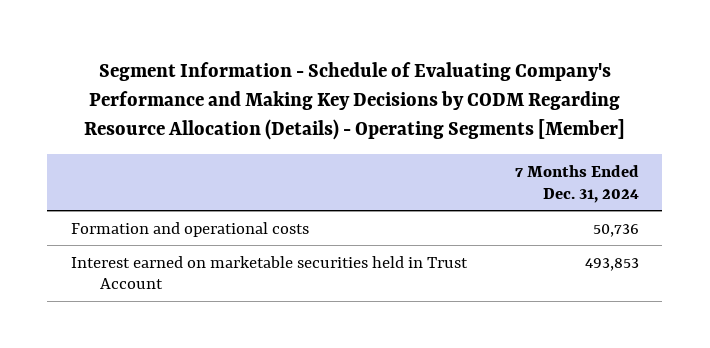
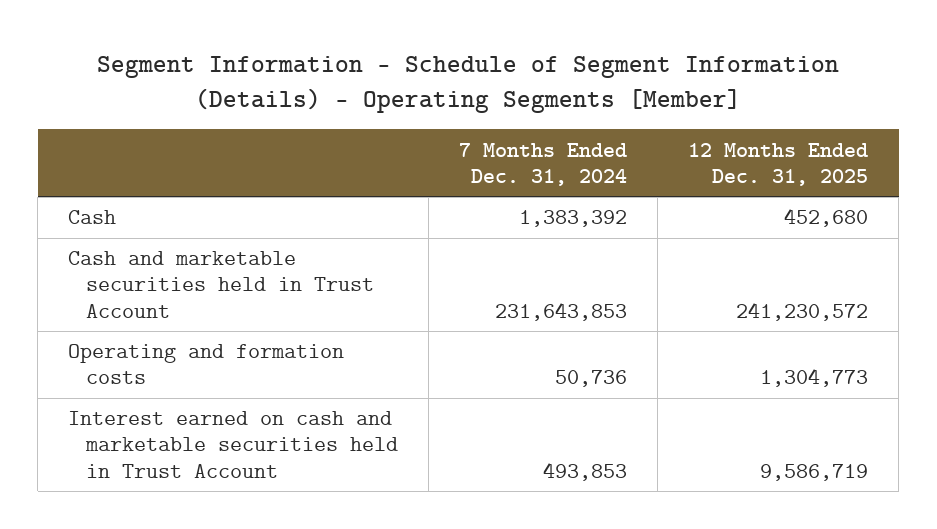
[83,61,625,141] Segment Information - Schedule of Evaluating Company's Performance and Making Key Decisions by CODM Regarding Resource Allocation (Details) - Operating Segments [Member] -> [97,56,840,114] Segment Information - Schedule of Segment Information (Details) - Operating Segments [Member]
none -> [688,142,869,186] 12 Months Ended Dec. 31, 2025
none -> [68,210,117,225] Cash
none -> [68,251,375,318] Cash and marketable securities held in Trust Account
[71,221,310,237] Formation and operational costs -> [68,344,345,385] Operating and formation costs
[71,255,469,290] Interest earned on marketable securities held in Trust Account -> [68,411,399,478] Interest earned on cash and marketable securities held in Trust Account

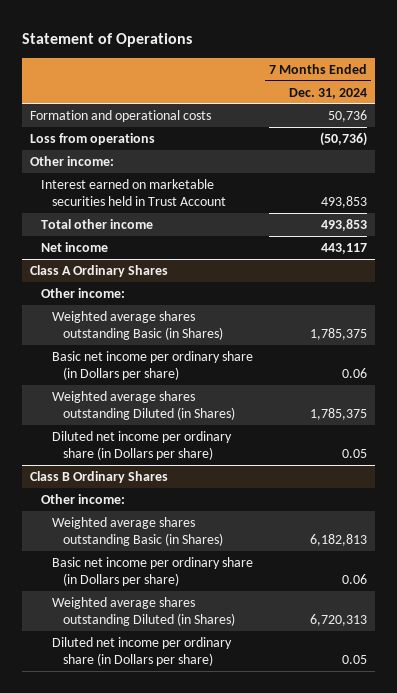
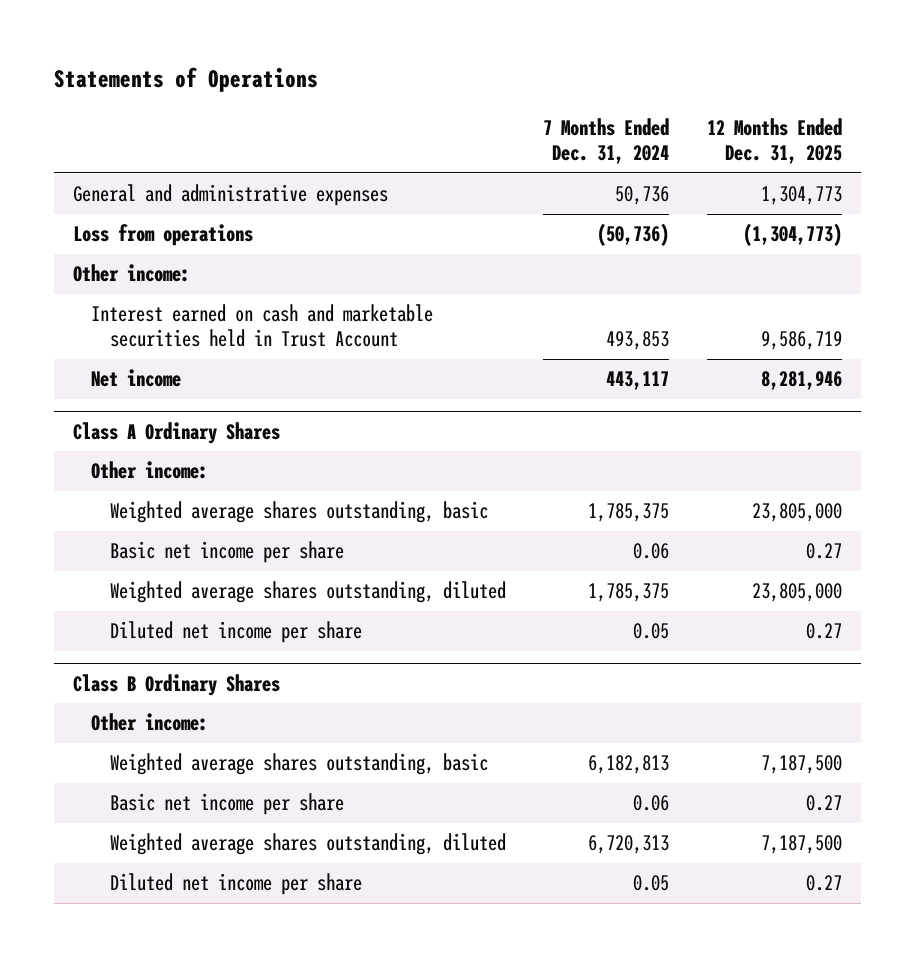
[21,32,192,47] Statement of Operations -> [54,66,319,92] Statements of Operations
none -> [707,118,843,165] 12 Months Ended Dec. 31, 2025
[29,110,211,123] Formation and operational costs -> [73,184,389,207] General and administrative expenses
[40,219,153,230] Total other income -> none
[40,179,227,207] Interest earned on marketable securities held in Trust Account -> [91,304,434,348] Interest earned on cash and marketable securities held in Trust Account
[52,311,224,341] Weighted average shares outstanding Basic (in Shares) -> [109,501,488,524] Weighted average shares outstanding, basic
[52,351,254,381] Basic net income per ordinary share (in Dollars per share) -> [109,541,344,564] Basic net income per share
[52,391,236,421] Weighted average shares outstanding Diluted (in Shares) -> [109,581,506,604] Weighted average shares outstanding, diluted
[52,431,233,461] Diluted net income per ordinary share (in Dollars per share) -> [109,621,362,644] Diluted net income per share
[52,517,224,547] Weighted average shares outstanding Basic (in Shares) -> [109,753,488,776] Weighted average shares outstanding, basic
[52,557,254,587] Basic net income per ordinary share (in Dollars per share) -> [109,793,344,816] Basic net income per share
[52,597,236,627] Weighted average shares outstanding Diluted (in Shares) -> [109,833,506,856] Weighted average shares outstanding, diluted
[52,637,233,667] Diluted net income per ordinary share (in Dollars per share) -> [109,873,362,896] Diluted net income per share

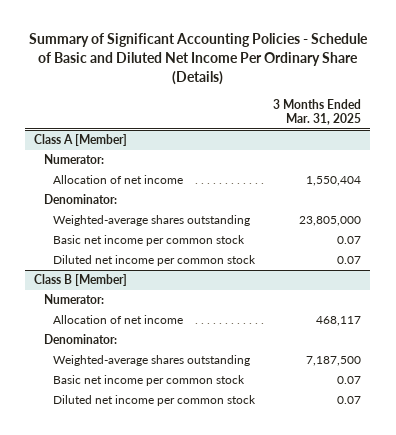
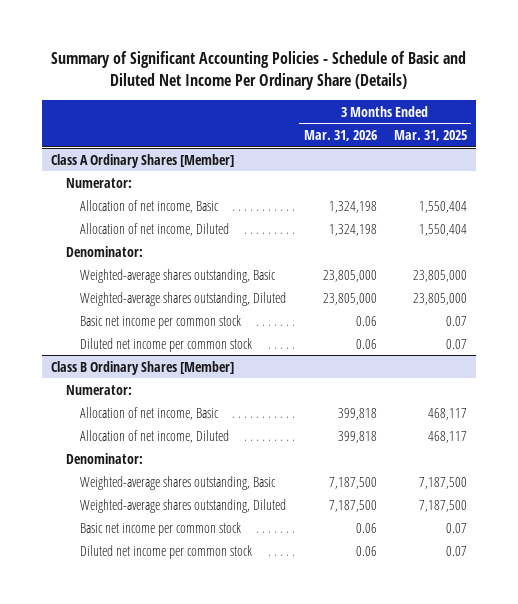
none -> [303,130,377,142] Mar. 31, 2026
[34,134,128,147] Class A [Member] -> [51,153,235,168] Class A Ordinary Shares [Member]
[52,175,183,185] Allocation of net income -> [80,199,220,213] Allocation of net income, Basic
none -> [80,222,230,236] Allocation of net income, Diluted
none -> [80,268,277,283] Weighted-average shares outstanding, Basic
[52,215,250,227] Weighted-average shares outstanding -> [80,291,287,306] Weighted-average shares outstanding, Diluted
[34,274,128,287] Class B [Member] -> [51,360,235,375] Class B Ordinary Shares [Member]
[52,315,183,325] Allocation of net income -> [80,406,220,420] Allocation of net income, Basic
none -> [80,429,230,443] Allocation of net income, Diluted
none -> [80,475,277,490] Weighted-average shares outstanding, Basic
[52,355,250,367] Weighted-average shares outstanding -> [80,498,287,513] Weighted-average shares outstanding, Diluted

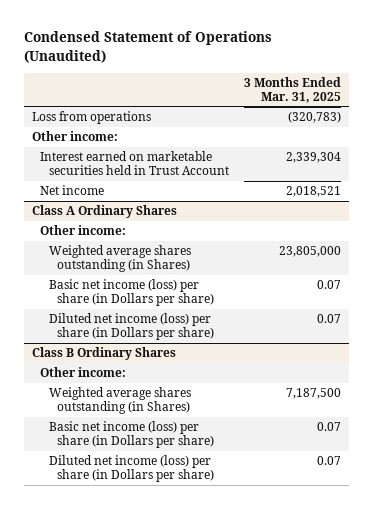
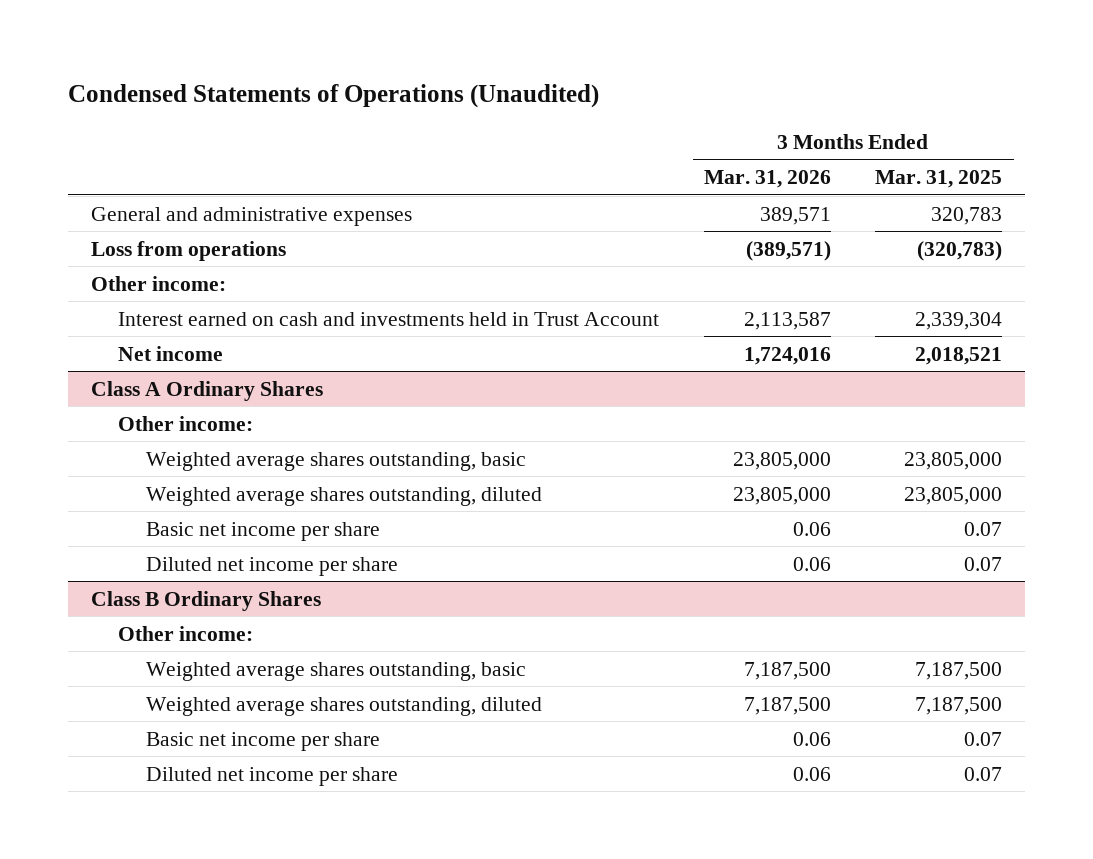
[24,31,273,63] Condensed Statement of Operations (Unaudited) -> [68,84,600,109] Condensed Statements of Operations (Unaudited)
none -> [703,169,831,188] Mar. 31, 2026
none -> [90,206,412,226] General and administrative expenses
[40,151,229,175] Interest earned on marketable securities held in Trust Account -> [118,311,660,326] Interest earned on cash and investments held in Trust Account
[48,245,191,272] Weighted average shares outstanding (in Shares) -> [145,451,526,471] Weighted average shares outstanding, basic
none -> [145,486,542,506] Weighted average shares outstanding, diluted
[48,279,214,306] Basic net income (loss) per share (in Dollars per share) -> [145,521,380,541] Basic net income per share
[48,313,214,340] Diluted net income (loss) per share (in Dollars per share) -> [145,556,398,576] Diluted net income per share
[48,387,191,414] Weighted average shares outstanding (in Shares) -> [145,661,526,681] Weighted average shares outstanding, basic
none -> [145,696,542,716] Weighted average shares outstanding, diluted
[48,421,214,448] Basic net income (loss) per share (in Dollars per share) -> [145,731,380,751] Basic net income per share
[48,455,214,482] Diluted net income (loss) per share (in Dollars per share) -> [145,766,398,786] Diluted net income per share

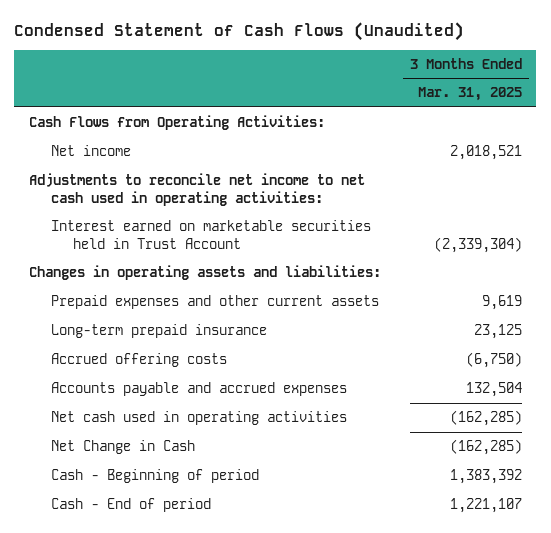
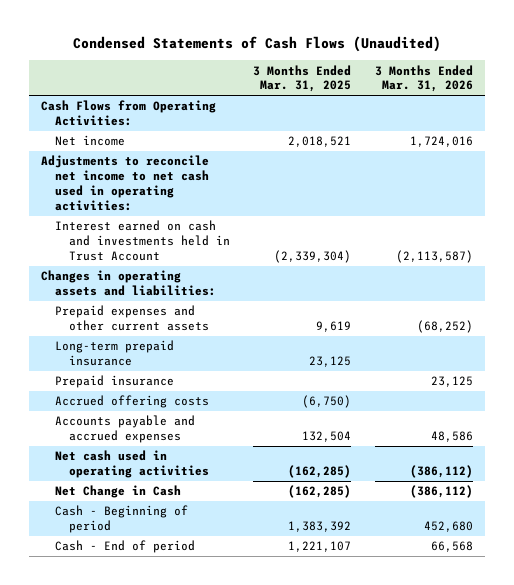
[14,21,465,41] Condensed Statement of Cash Flows (Unaudited) -> [73,36,442,53] Condensed Statements of Cash Flows (Unaudited)
none -> [374,64,473,93] 3 Months Ended Mar. 31, 2026
[50,220,371,249] Interest earned on marketable securities held in Trust Account -> [55,220,231,262] Interest earned on cash and investments held in Trust Account
none -> [55,375,175,389] Prepaid insurance

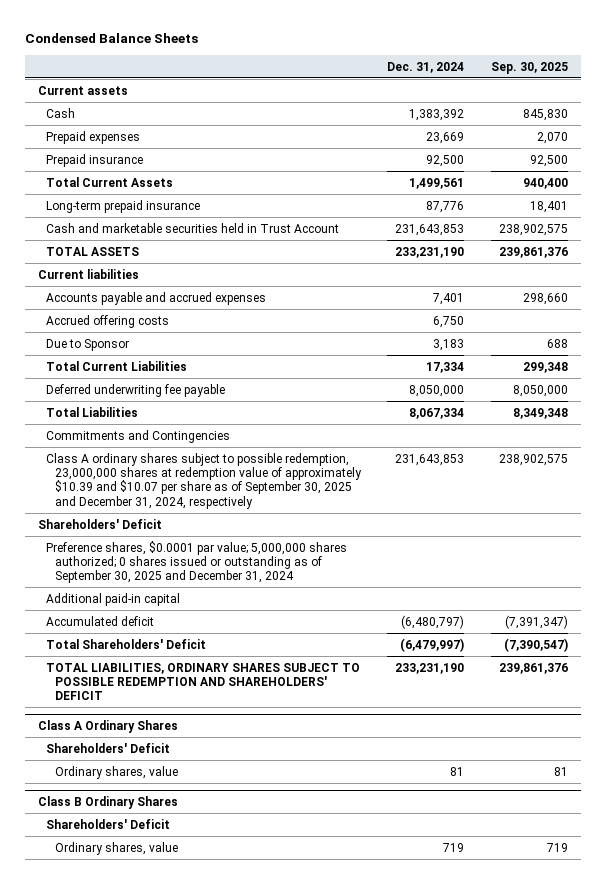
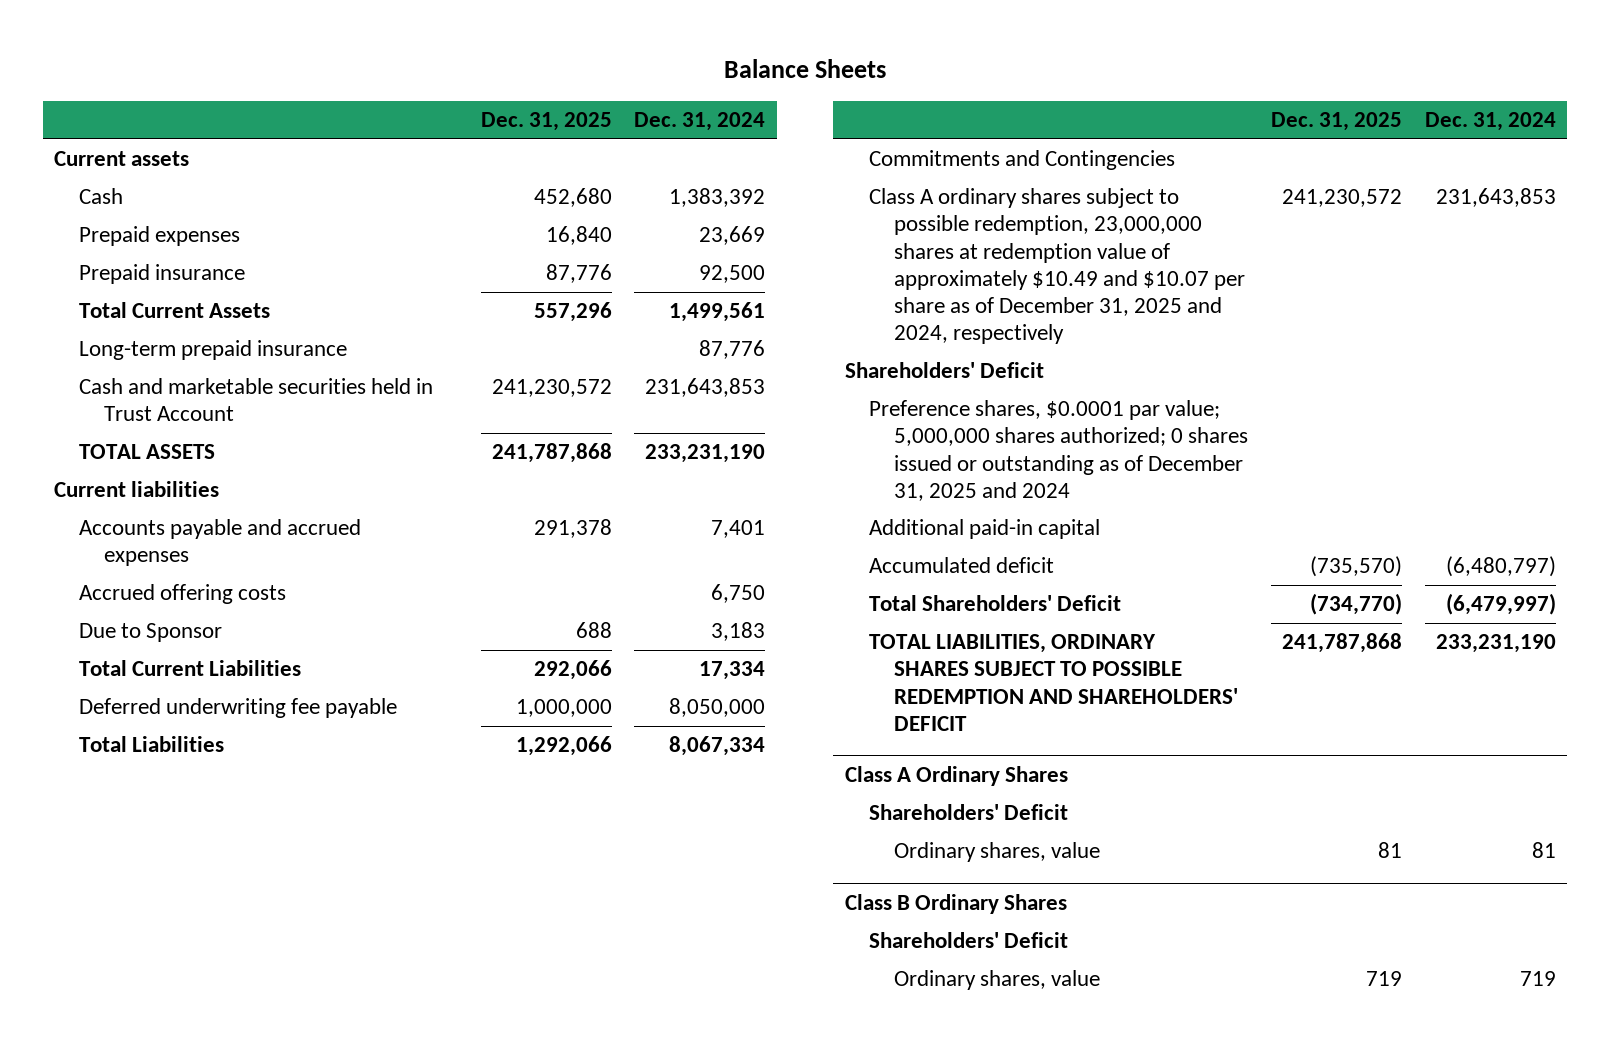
[24,33,198,44] Condensed Balance Sheets -> [724,59,887,79] Balance Sheets
[490,61,568,74] Sep. 30, 2025 -> none
none -> [480,112,612,132] Dec. 31, 2025
[46,452,362,509] Class A ordinary shares subject to possible redemption, 23,000,000 shares at redemption value of approximately $10.39 and $10.07 per share as of September 30, 2025 and December 31, 2024, respectively -> [869,188,1246,344] Class A ordinary shares subject to possible redemption, 23,000,000 shares at redemption value of approximately $10.49 and $10.07 per share as of December 31, 2025 and 2024, respectively
[46,540,348,584] Preference shares, $0.0001 par value; 5,000,000 shares authorized; 0 shares issued or outstanding as of September 30, 2025 and December 31, 2024 -> [869,400,1249,501] Preference shares, $0.0001 par value; 5,000,000 shares authorized; 0 shares issued or outstanding as of December 31, 2025 and 2024

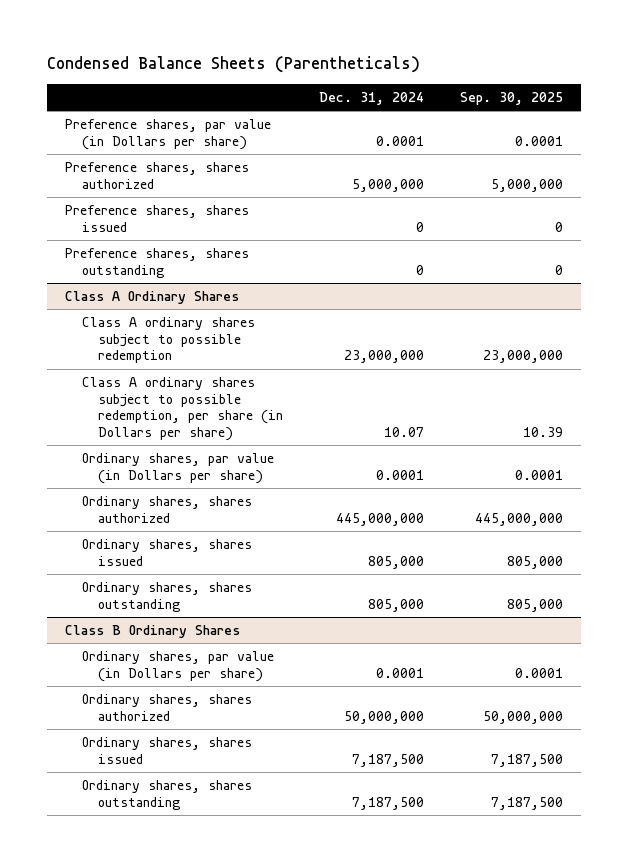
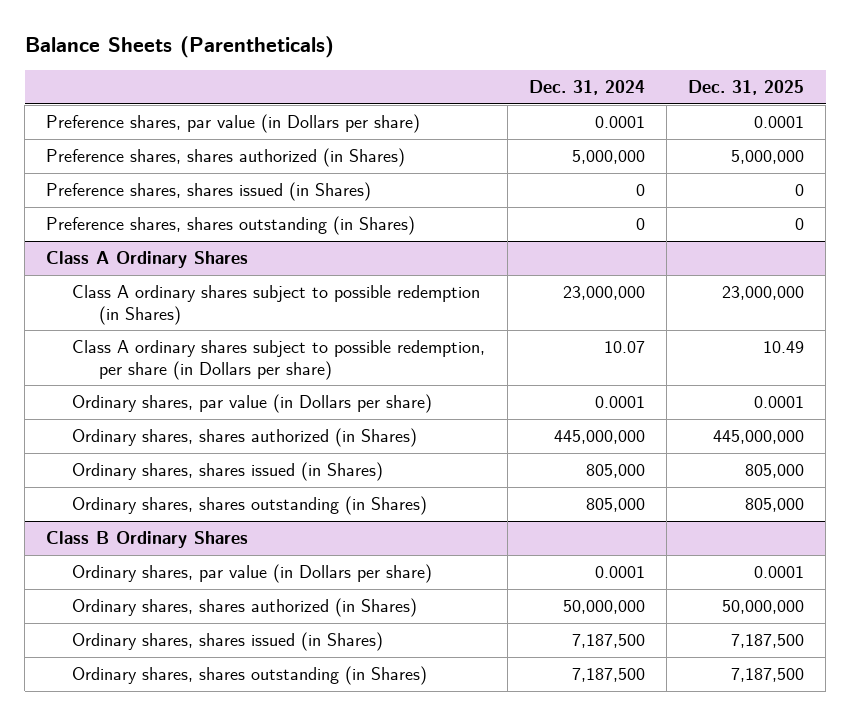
[47,56,421,74] Condensed Balance Sheets (Parentheticals) -> [24,36,334,59] Balance Sheets (Parentheticals)
[460,91,564,105] Sep. 30, 2025 -> none
none -> [688,80,805,96] Dec. 31, 2025
[65,162,250,189] Preference shares, shares authorized -> [46,148,406,168] Preference shares, shares authorized (in Shares)
[65,205,250,232] Preference shares, shares issued -> [46,182,372,202] Preference shares, shares issued (in Shares)
[65,248,250,278] Preference shares, shares outstanding -> [46,216,416,236] Preference shares, shares outstanding (in Shares)
[81,317,255,364] Class A ordinary shares subject to possible redemption -> [72,285,481,325] Class A ordinary shares subject to possible redemption (in Shares)
[81,496,252,523] Ordinary shares, shares authorized -> [72,428,418,448] Ordinary shares, shares authorized (in Shares)
[81,539,252,566] Ordinary shares, shares issued -> [72,462,384,482] Ordinary shares, shares issued (in Shares)
[81,582,252,612] Ordinary shares, shares outstanding -> [72,496,428,516] Ordinary shares, shares outstanding (in Shares)
[81,694,252,721] Ordinary shares, shares authorized -> [72,598,418,618] Ordinary shares, shares authorized (in Shares)
[81,737,252,764] Ordinary shares, shares issued -> [72,632,384,652] Ordinary shares, shares issued (in Shares)
[81,780,252,810] Ordinary shares, shares outstanding -> [72,666,428,686] Ordinary shares, shares outstanding (in Shares)

